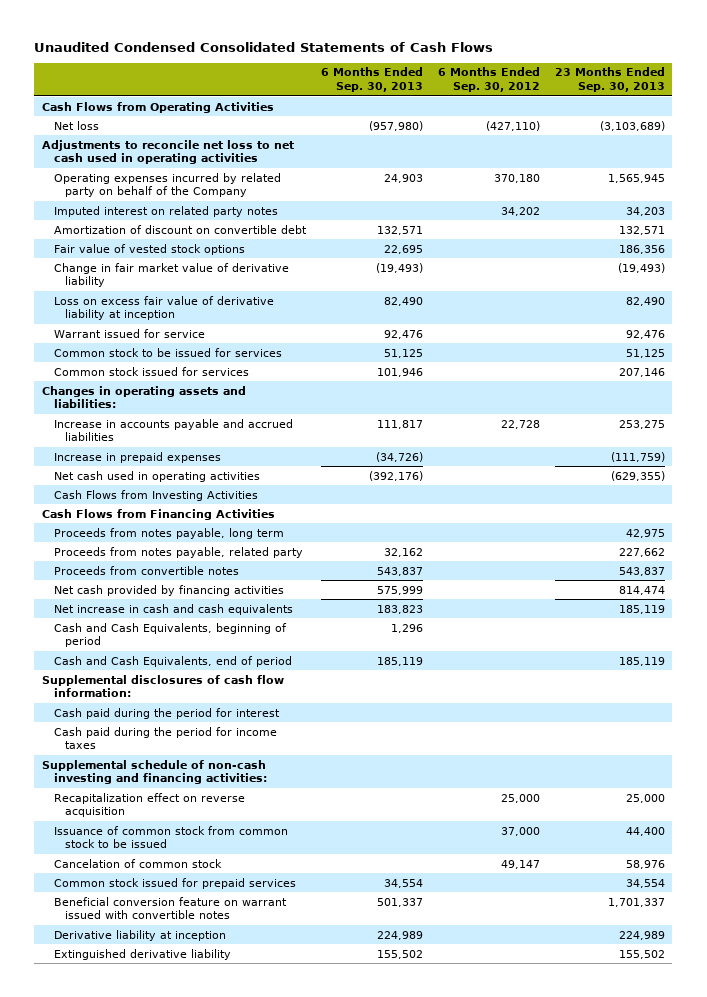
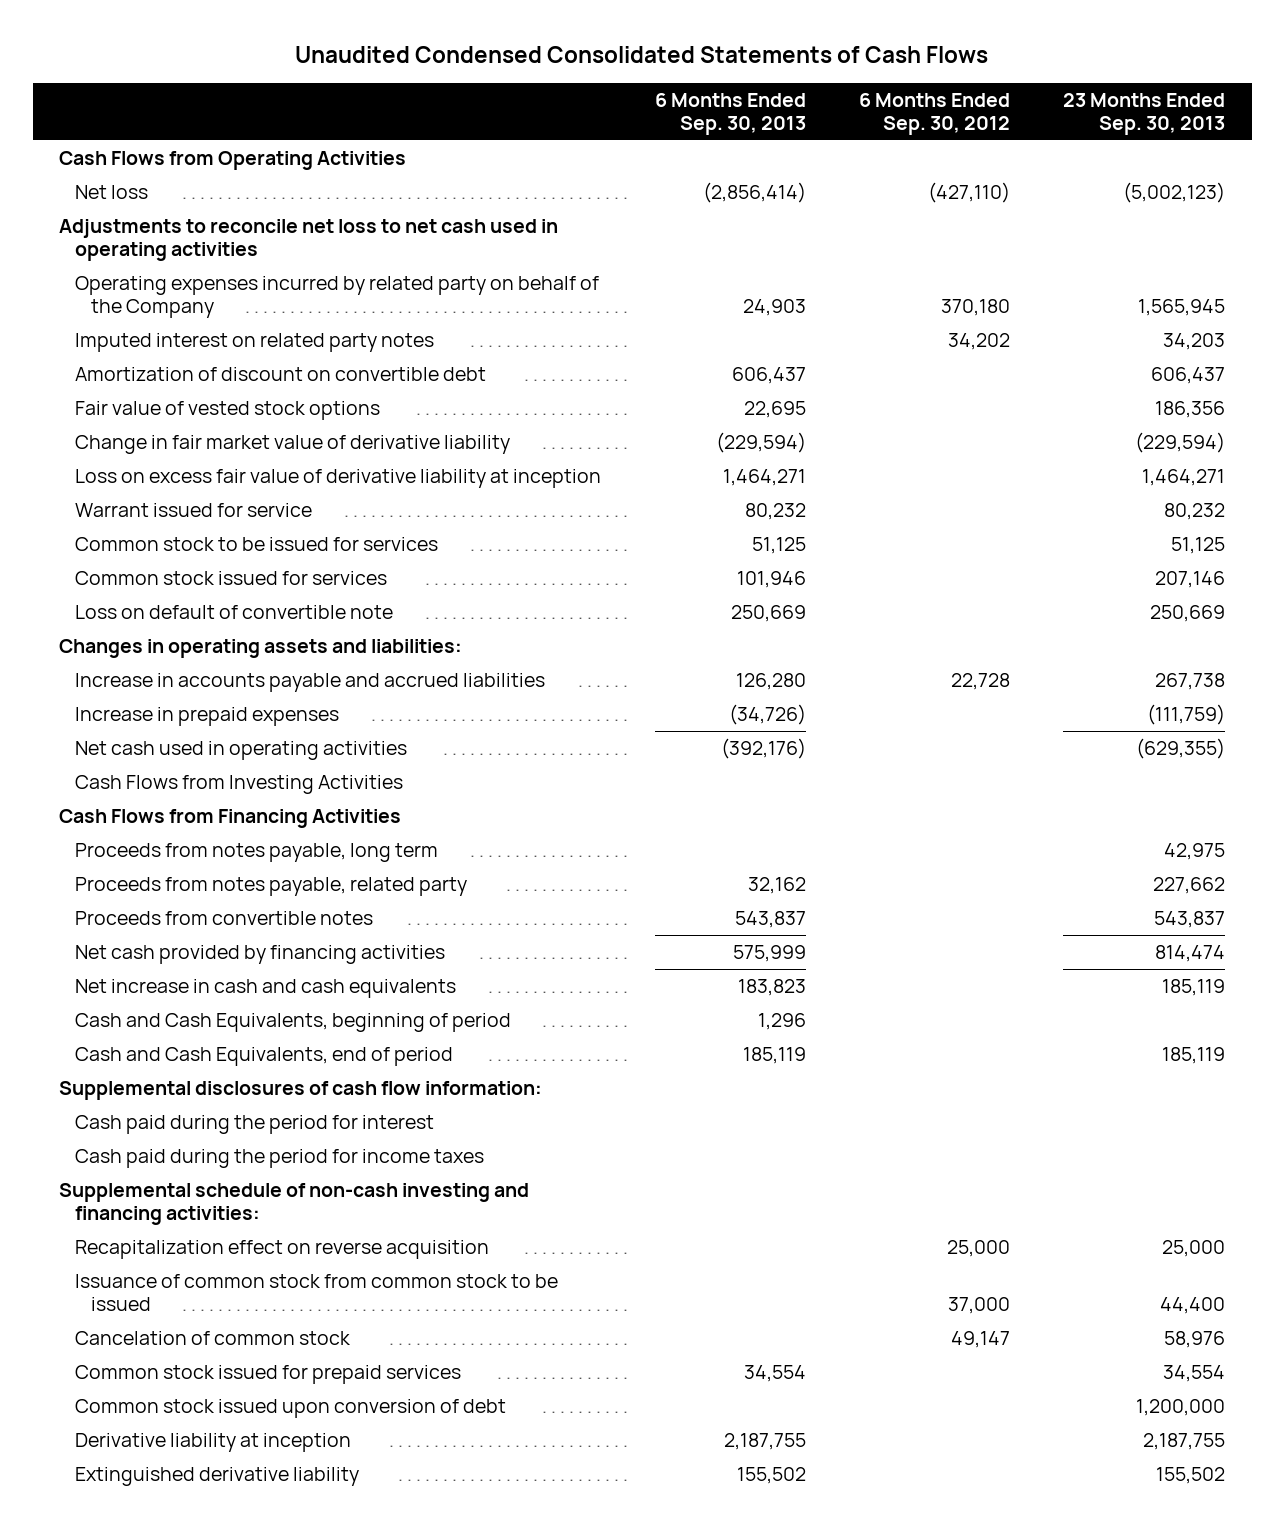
[368,120,423,131] (957,980) -> [702,182,806,204] (2,856,414)
[599,120,665,131] (3,103,689) -> [1123,182,1226,204] (5,002,123)
[376,225,423,235] 132,571 -> [731,367,806,385] 606,437
[618,225,665,235] 132,571 -> [1151,367,1226,385] 606,437
[375,262,423,273] (19,493) -> [715,432,806,454] (229,594)
[617,262,665,273] (19,493) -> [1135,432,1226,454] (229,594)
[383,296,423,306] 82,490 -> [722,469,806,487] 1,464,271
[625,296,665,306] 82,490 -> [1142,469,1226,487] 1,464,271
[383,329,423,339] 92,476 -> [744,503,806,521] 80,232
[625,329,665,339] 92,476 -> [1164,503,1226,521] 80,232
none -> [75,605,394,620] Loss on default of convertible note
[376,419,423,429] 111,817 -> [735,673,806,691] 126,280
[618,419,665,429] 253,275 -> [1155,673,1226,691] 267,738
[53,896,287,920] Beneficial conversion feature on warrant issued with convertible notes -> none
none -> [75,1399,507,1419] Common stock issued upon conversion of debt
[376,930,423,940] 224,989 -> [723,1433,806,1451] 2,187,755
[618,930,665,940] 224,989 -> [1143,1433,1226,1451] 2,187,755

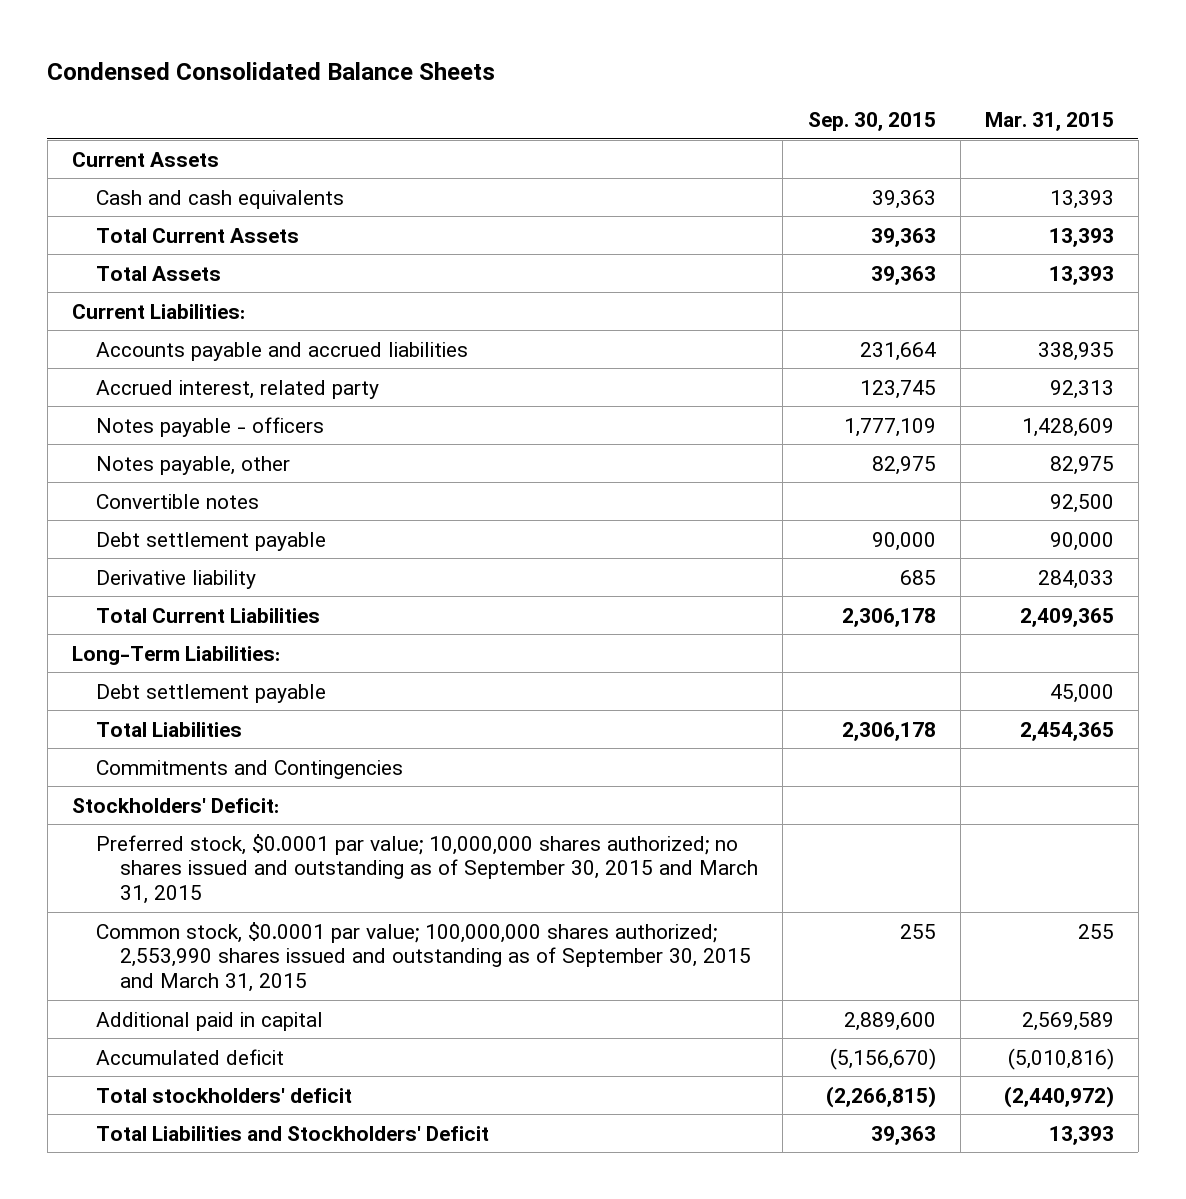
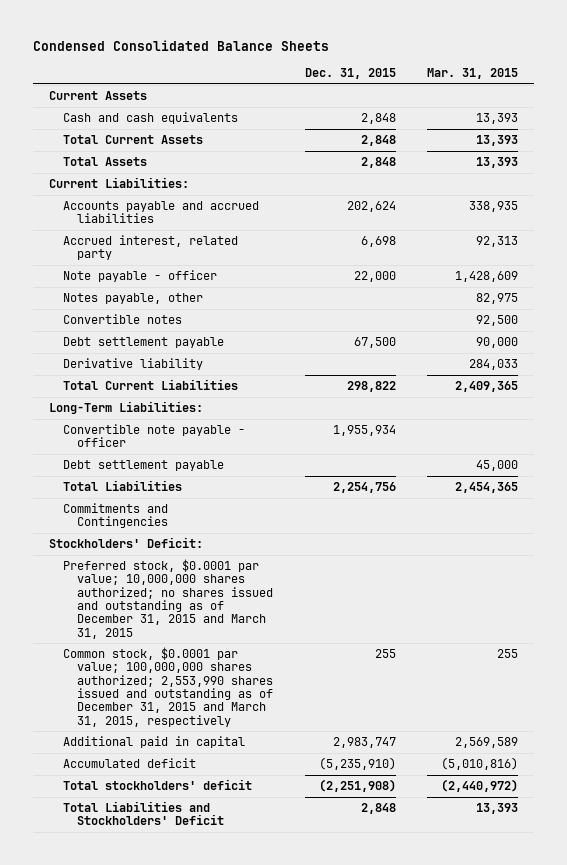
[807,112,936,132] Sep. 30, 2015 -> none
none -> [304,68,396,80] Dec. 31, 2015
[96,416,325,437] Notes payable - officers -> [63,270,218,283] Note payable - officer
none -> [63,424,246,448] Convertible note payable - officer
[96,833,759,904] Preferred stock, $0.0001 par value; 10,000,000 shares authorized; no shares issued and outstanding as of September 30, 2015 and March 31, 2015 -> [63,559,274,639] Preferred stock, $0.0001 par value; 10,000,000 shares authorized; no shares issued and outstanding as of December 31, 2015 and March 31, 2015
[96,921,752,992] Common stock, $0.0001 par value; 100,000,000 shares authorized; 2,553,990 shares issued and outstanding as of September 30, 2015 and March 31, 2015 -> [63,647,274,727] Common stock, $0.0001 par value; 100,000,000 shares authorized; 2,553,990 shares issued and outstanding as of December 31, 2015 and March 31, 2015, respectively

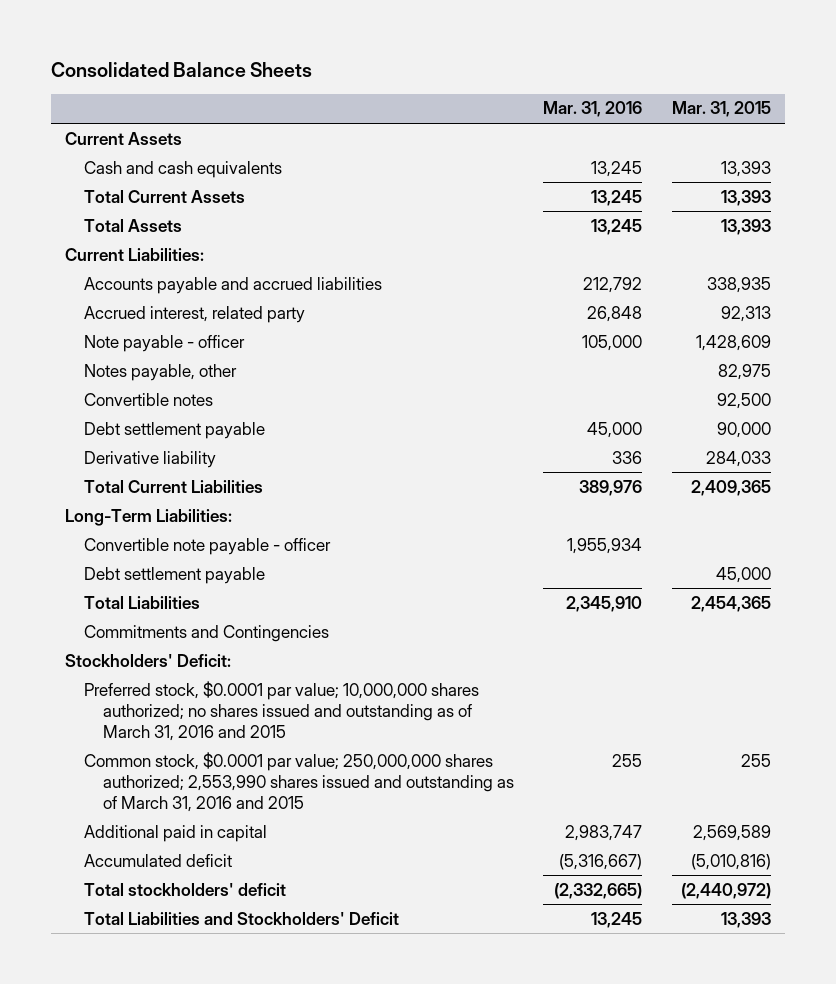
[33,39,330,51] Condensed Consolidated Balance Sheets -> [50,61,312,77] Consolidated Balance Sheets
[304,68,396,80] Dec. 31, 2015 -> none
none -> [543,101,643,118] Mar. 31, 2016
[63,559,274,639] Preferred stock, $0.0001 par value; 10,000,000 shares authorized; no shares issued and outstanding as of December 31, 2015 and March 31, 2015 -> [84,680,480,741] Preferred stock, $0.0001 par value; 10,000,000 shares authorized; no shares issued and outstanding as of March 31, 2016 and 2015
[63,647,274,727] Common stock, $0.0001 par value; 100,000,000 shares authorized; 2,553,990 shares issued and outstanding as of December 31, 2015 and March 31, 2015, respectively -> [84,751,515,812] Common stock, $0.0001 par value; 250,000,000 shares authorized; 2,553,990 shares issued and outstanding as of March 31, 2016 and 2015

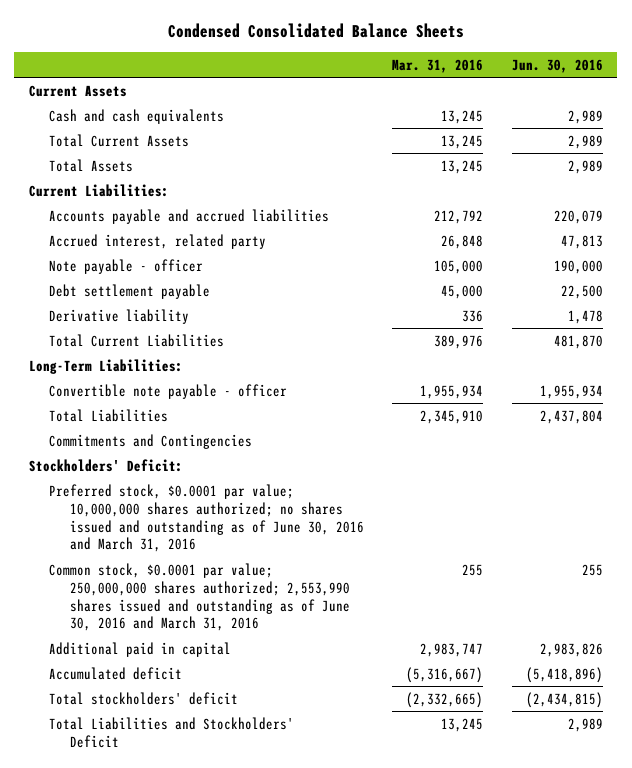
[50,61,312,77] Consolidated Balance Sheets -> [167,23,464,39] Condensed Consolidated Balance Sheets
[671,101,771,118] Mar. 31, 2015 -> none
none -> [512,58,604,73] Jun. 30, 2016
[84,363,238,381] Notes payable, other -> none
[84,392,214,406] Convertible notes -> none
[84,566,266,584] Debt settlement payable -> none
[84,680,480,741] Preferred stock, $0.0001 par value; 10,000,000 shares authorized; no shares issued and outstanding as of March 31, 2016 and 2015 -> [49,483,364,553] Preferred stock, $0.0001 par value; 10,000,000 shares authorized; no shares issued and outstanding as of June 30, 2016 and March 31, 2016
[84,751,515,812] Common stock, $0.0001 par value; 250,000,000 shares authorized; 2,553,990 shares issued and outstanding as of March 31, 2016 and 2015 -> [49,562,350,632] Common stock, $0.0001 par value; 250,000,000 shares authorized; 2,553,990 shares issued and outstanding as of June 30, 2016 and March 31, 2016

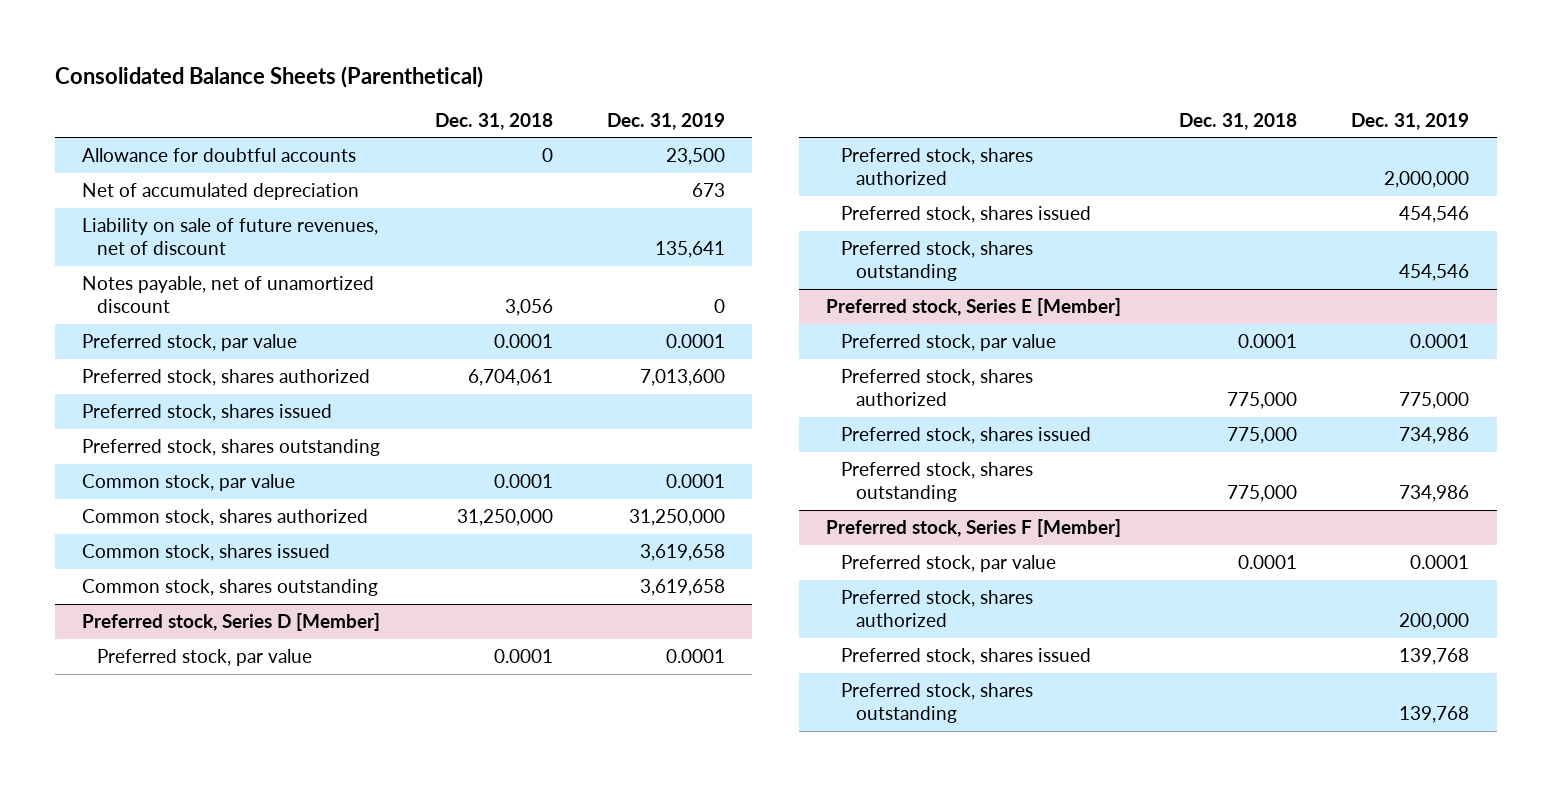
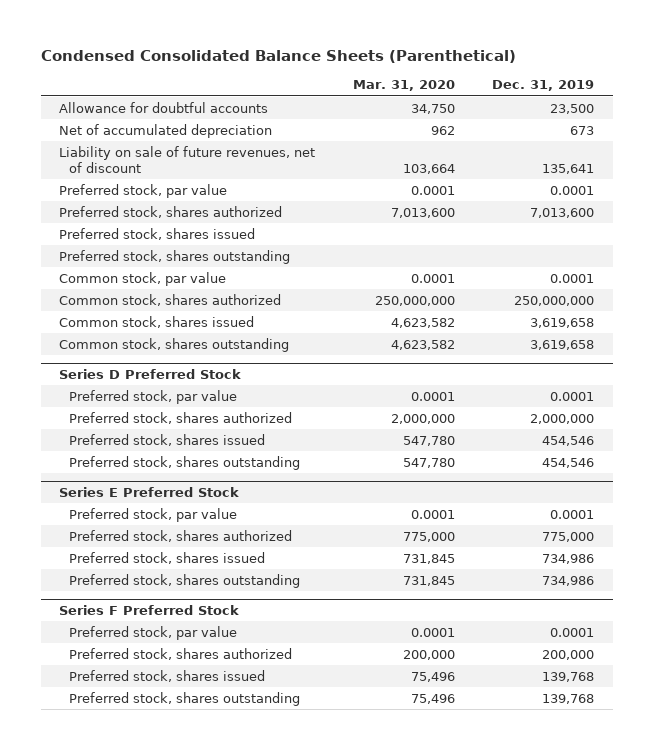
[54,65,483,88] Consolidated Balance Sheets (Parenthetical) -> [40,49,516,63] Condensed Consolidated Balance Sheets (Parenthetical)
[434,112,553,130] Dec. 31, 2018 -> none
none -> [352,80,455,92] Mar. 31, 2020
[82,276,375,314] Notes payable, net of unamortized discount -> none
[629,509,726,527] 31,250,000 -> [514,295,595,306] 250,000,000
[82,613,381,632] Preferred stock, Series D [Member] -> [59,368,242,379] Series D Preferred Stock
[826,298,1122,317] Preferred stock, Series E [Member] -> [59,486,240,497] Series E Preferred Stock
[826,519,1122,538] Preferred stock, Series F [Member] -> [59,604,240,615] Series F Preferred Stock

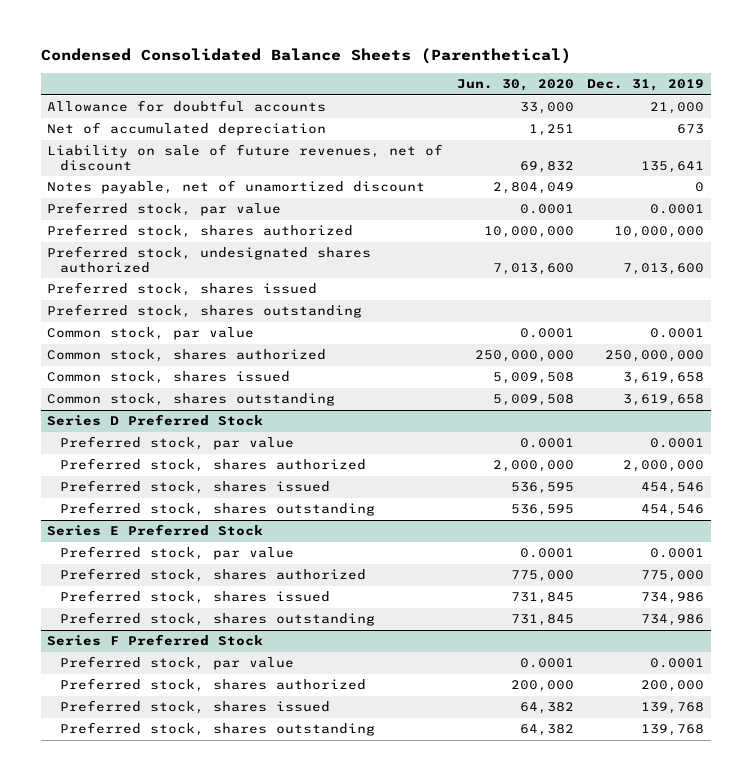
[352,80,455,92] Mar. 31, 2020 -> none
none -> [456,79,574,92] Jun. 30, 2020
[550,103,595,114] 23,500 -> [649,102,704,115] 21,000
none -> [47,180,426,195] Notes payable, net of unamortized discount
[530,207,595,218] 7,013,600 -> [613,226,704,239] 10,000,000
none -> [47,246,372,274] Preferred stock, undesignated shares authorized

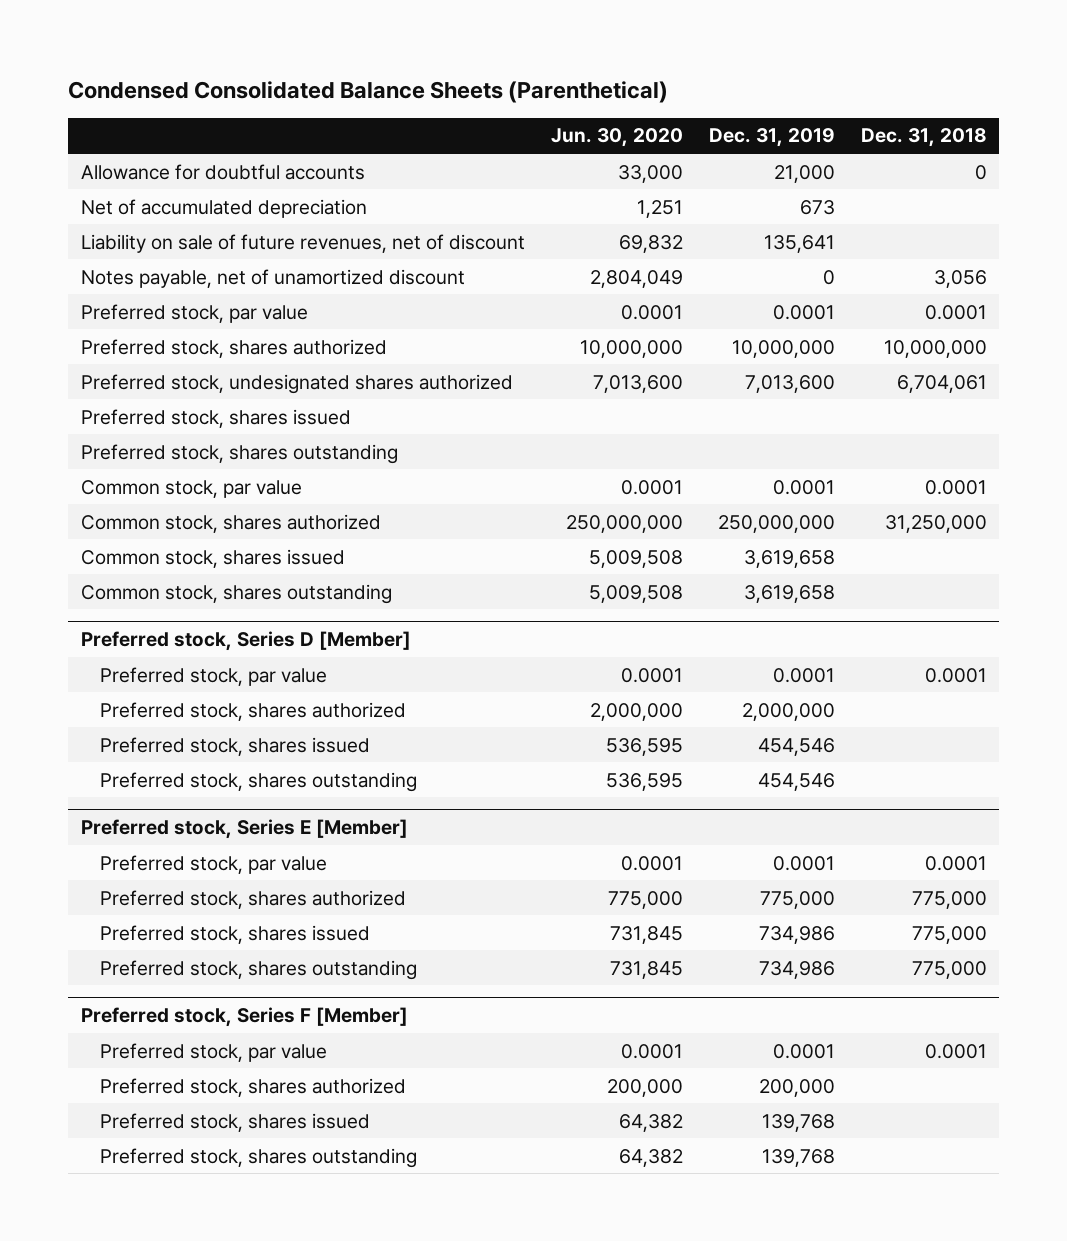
none -> [860,128,987,148] Dec. 31, 2018
[47,414,264,427] Series D Preferred Stock -> [80,630,411,651] Preferred stock, Series D [Member]
[47,524,264,537] Series E Preferred Stock -> [80,818,408,839] Preferred stock, Series E [Member]
[47,634,264,647] Series F Preferred Stock -> [80,1006,408,1027] Preferred stock, Series F [Member]

